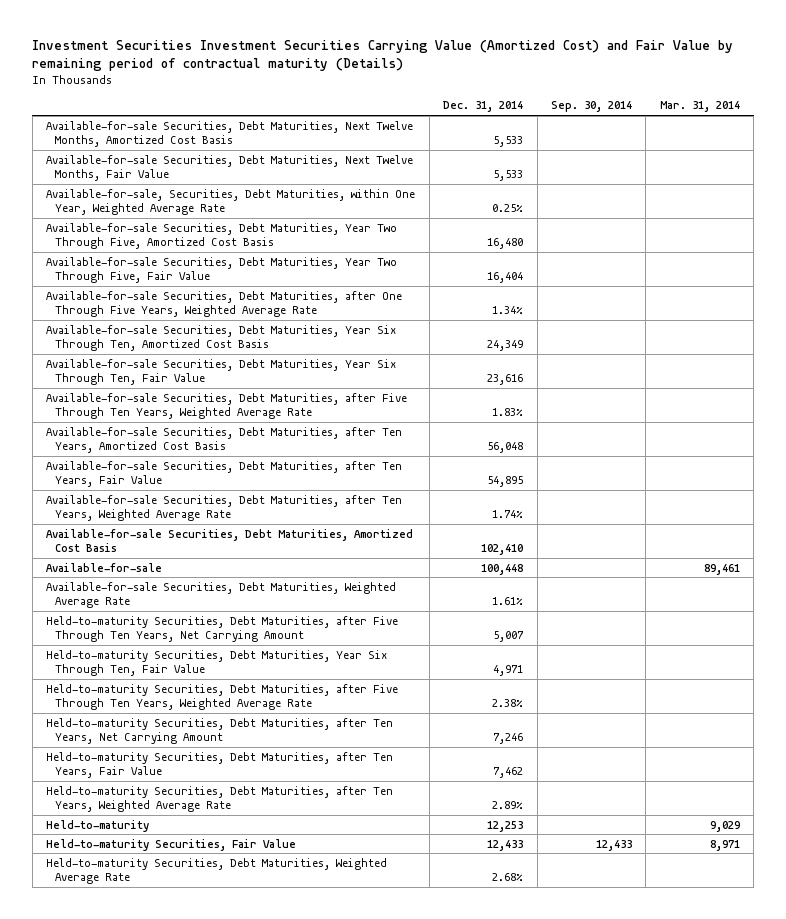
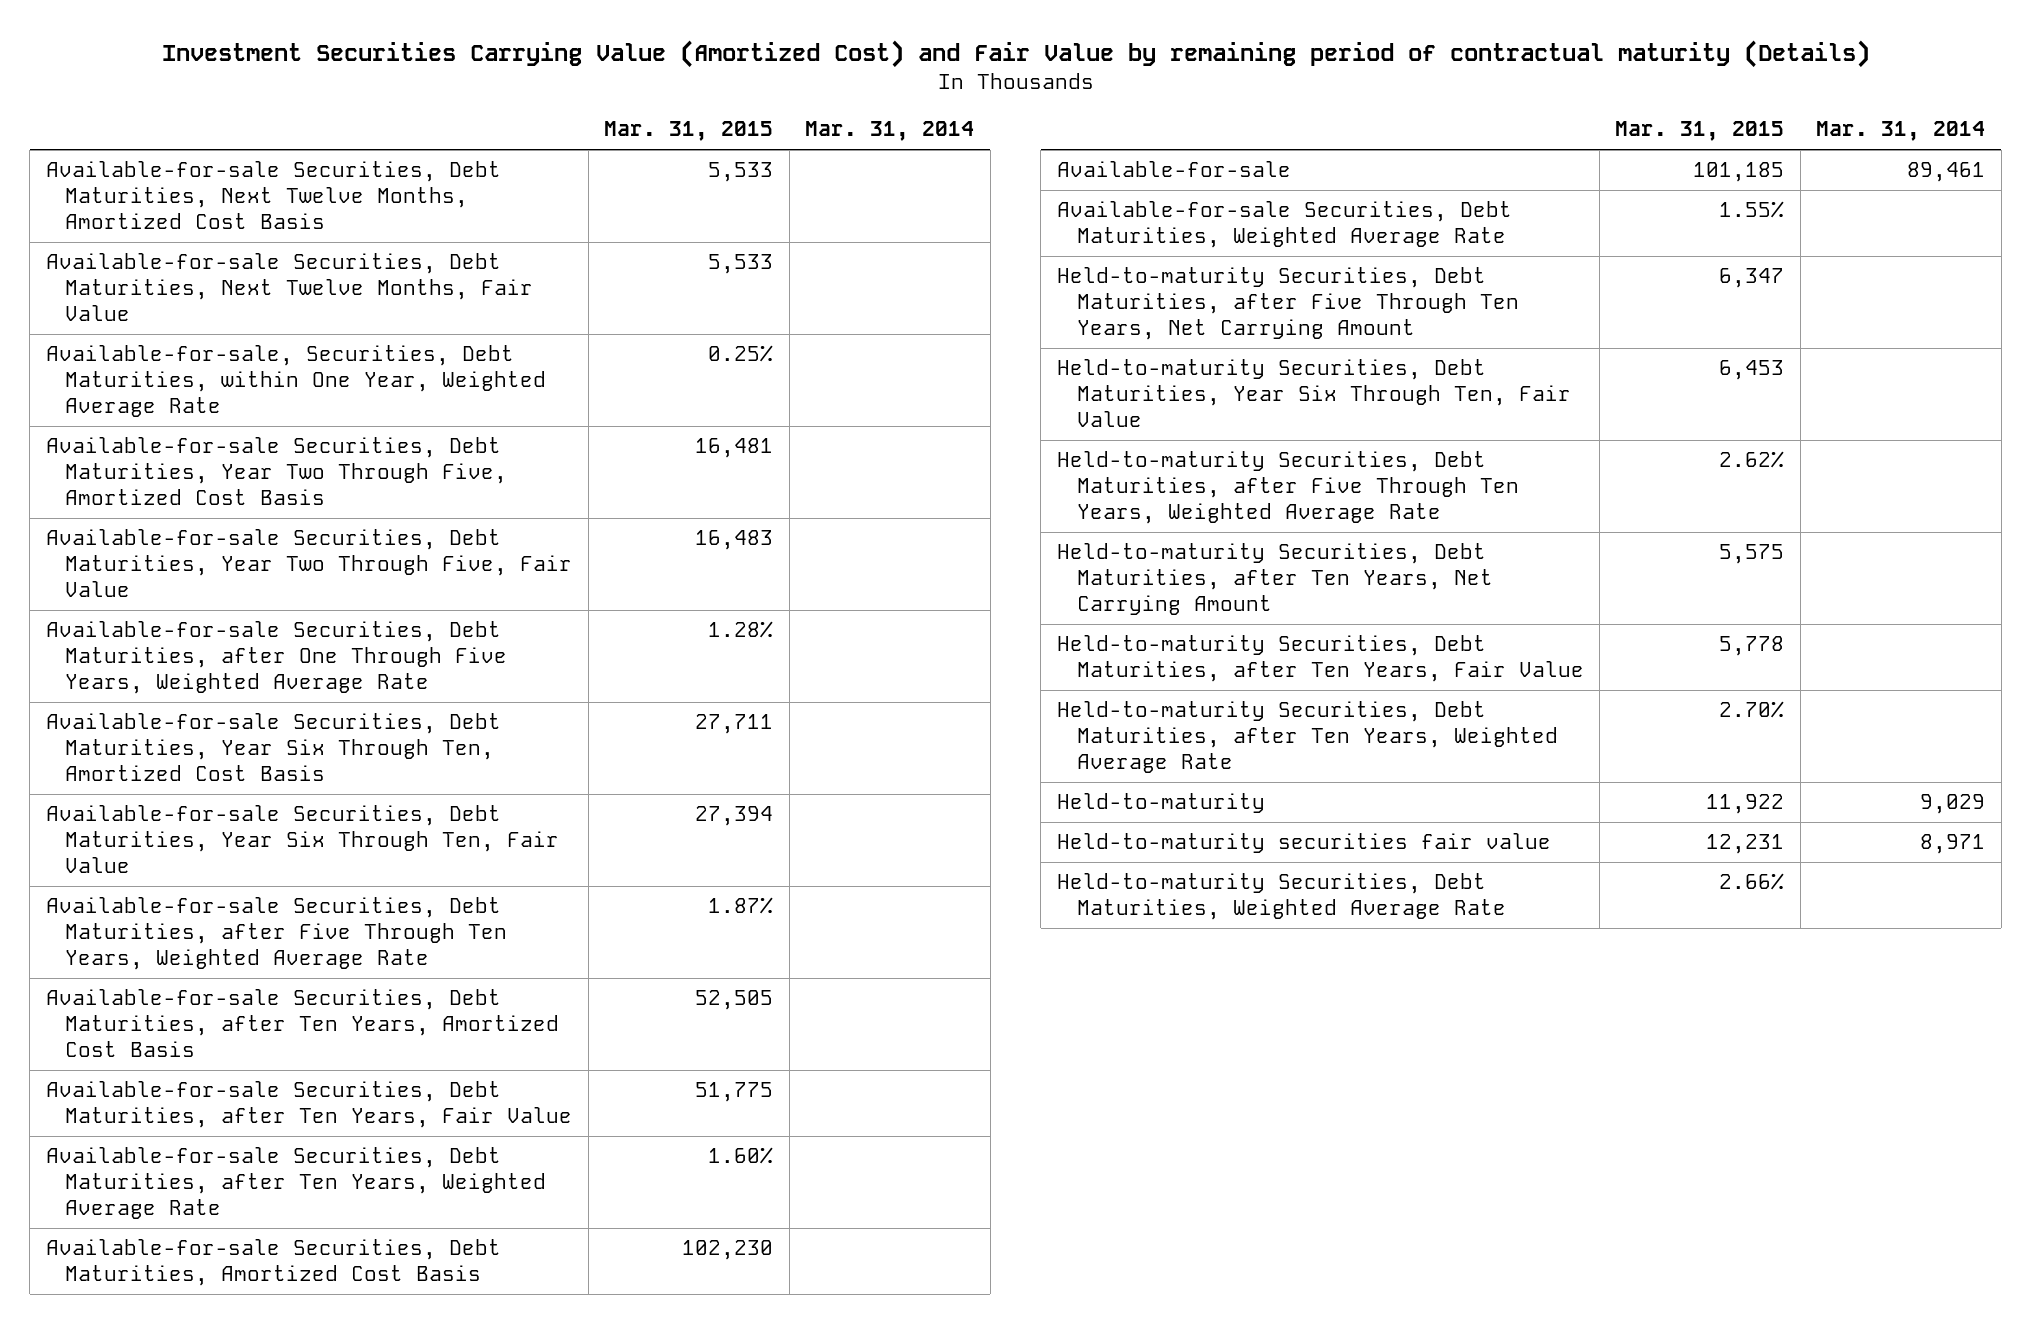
[32,40,734,72] Investment Securities Investment Securities Carrying Value (Amortized Cost) and Fair Value by remaining period of contractual maturity (Details) -> [161,40,1870,69] Investment Securities Carrying Value (Amortized Cost) and Fair Value by remaining period of contractual maturity (Details)
[443,101,524,113] Dec. 31, 2014 -> none
[551,101,633,113] Sep. 30, 2014 -> none
none -> [604,121,774,142] Mar. 31, 2015
[46,838,297,851] Held-to-maturity Securities, Fair Value -> [1056,833,1551,854] Held-to-maturity securities fair value

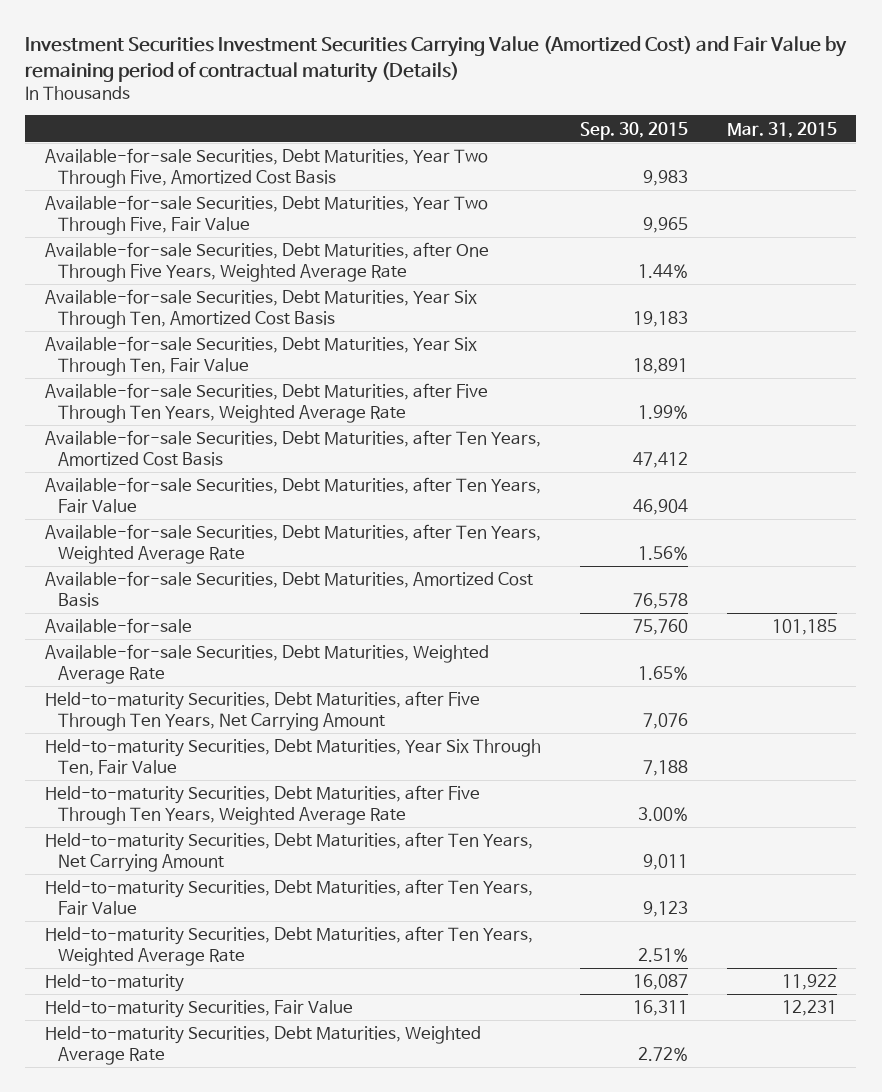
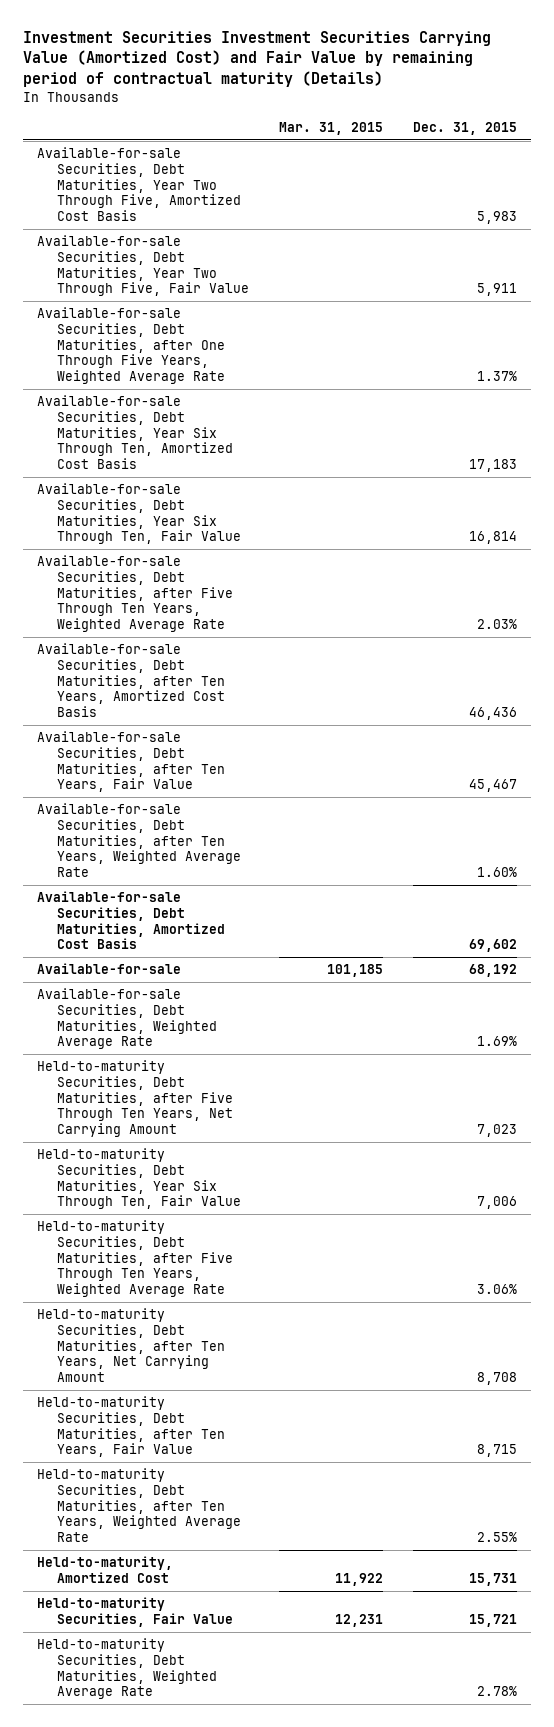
[579,121,688,140] Sep. 30, 2015 -> none
none -> [412,122,517,136] Dec. 31, 2015
[44,974,184,993] Held-to-maturity -> [37,1556,174,1583] Held-to-maturity, Amortized Cost

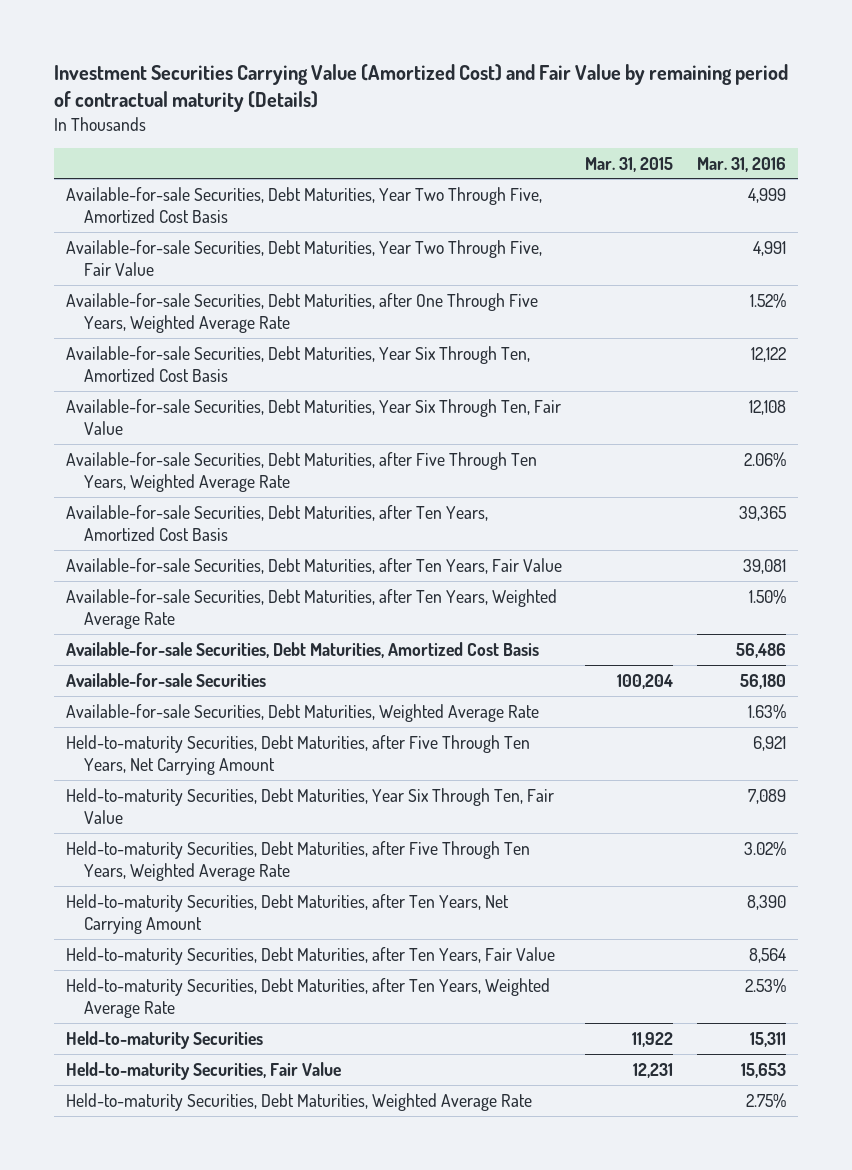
[22,30,491,87] Investment Securities Investment Securities Carrying Value (Amortized Cost) and Fair Value by remaining period of contractual maturity (Details) -> [53,64,788,113] Investment Securities Carrying Value (Amortized Cost) and Fair Value by remaining period of contractual maturity (Details)
[412,122,517,136] Dec. 31, 2015 -> none
none -> [697,156,787,172] Mar. 31, 2016
[37,963,182,975] Available-for-sale -> [65,672,266,687] Available-for-sale Securities
[326,964,383,978] 101,185 -> [617,673,674,689] 100,204
[37,1556,174,1583] Held-to-maturity, Amortized Cost -> [65,1030,263,1049] Held-to-maturity Securities

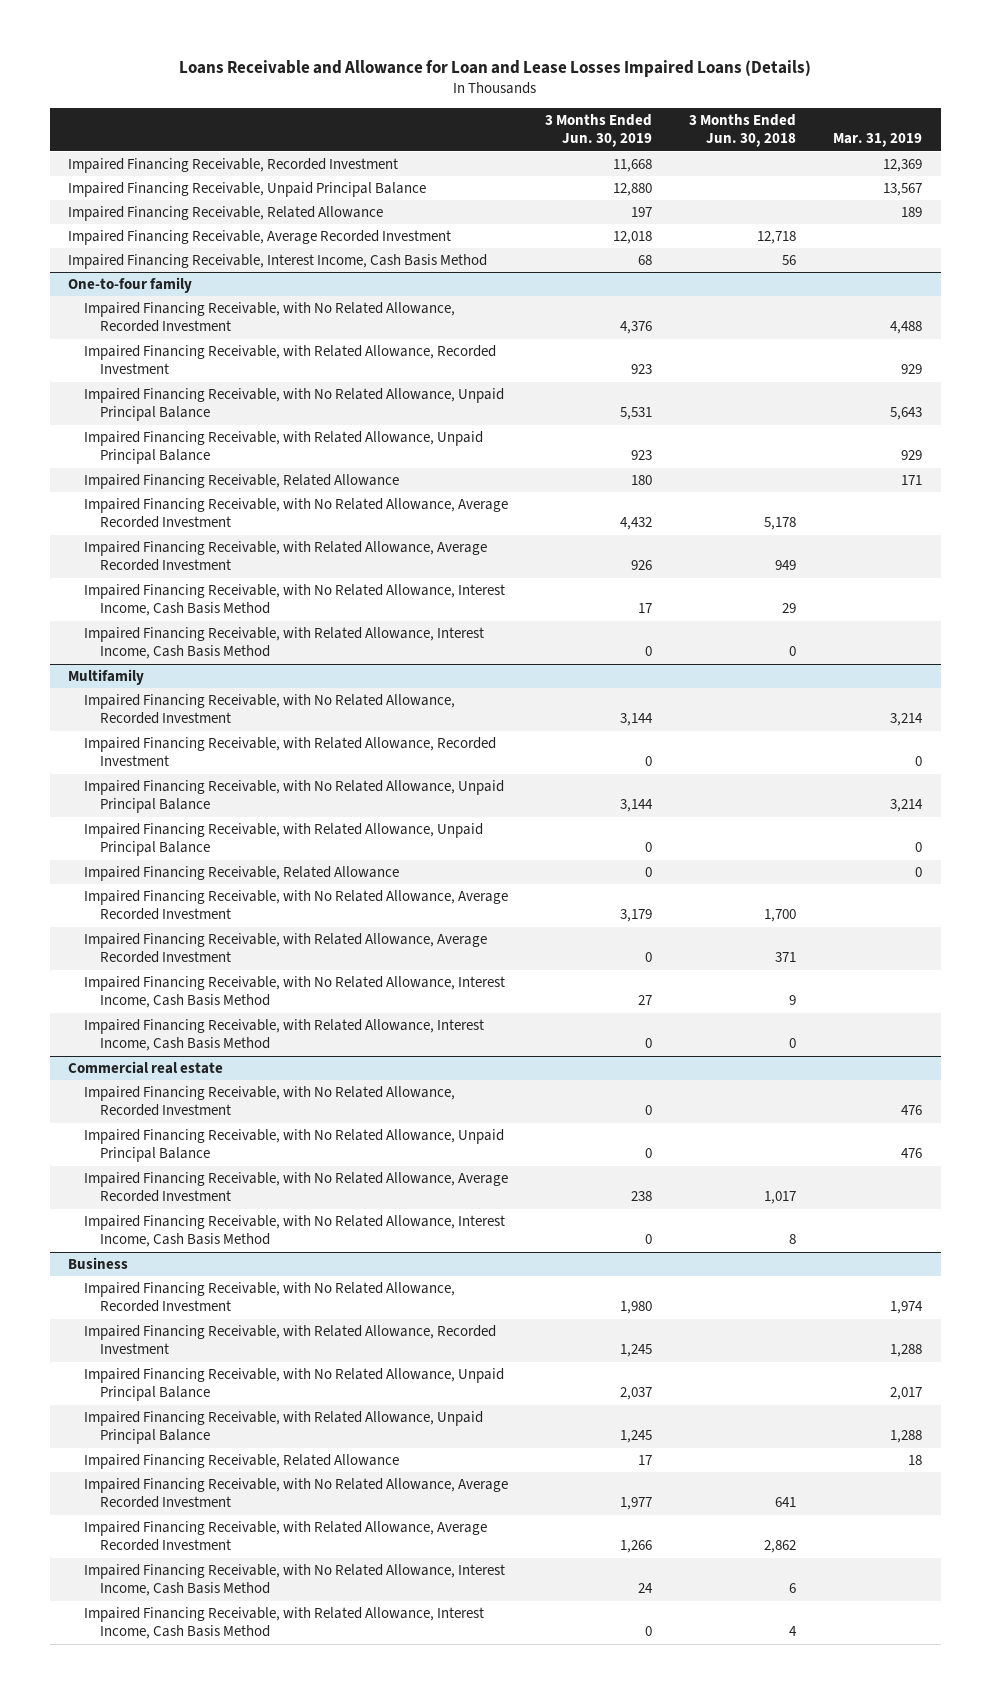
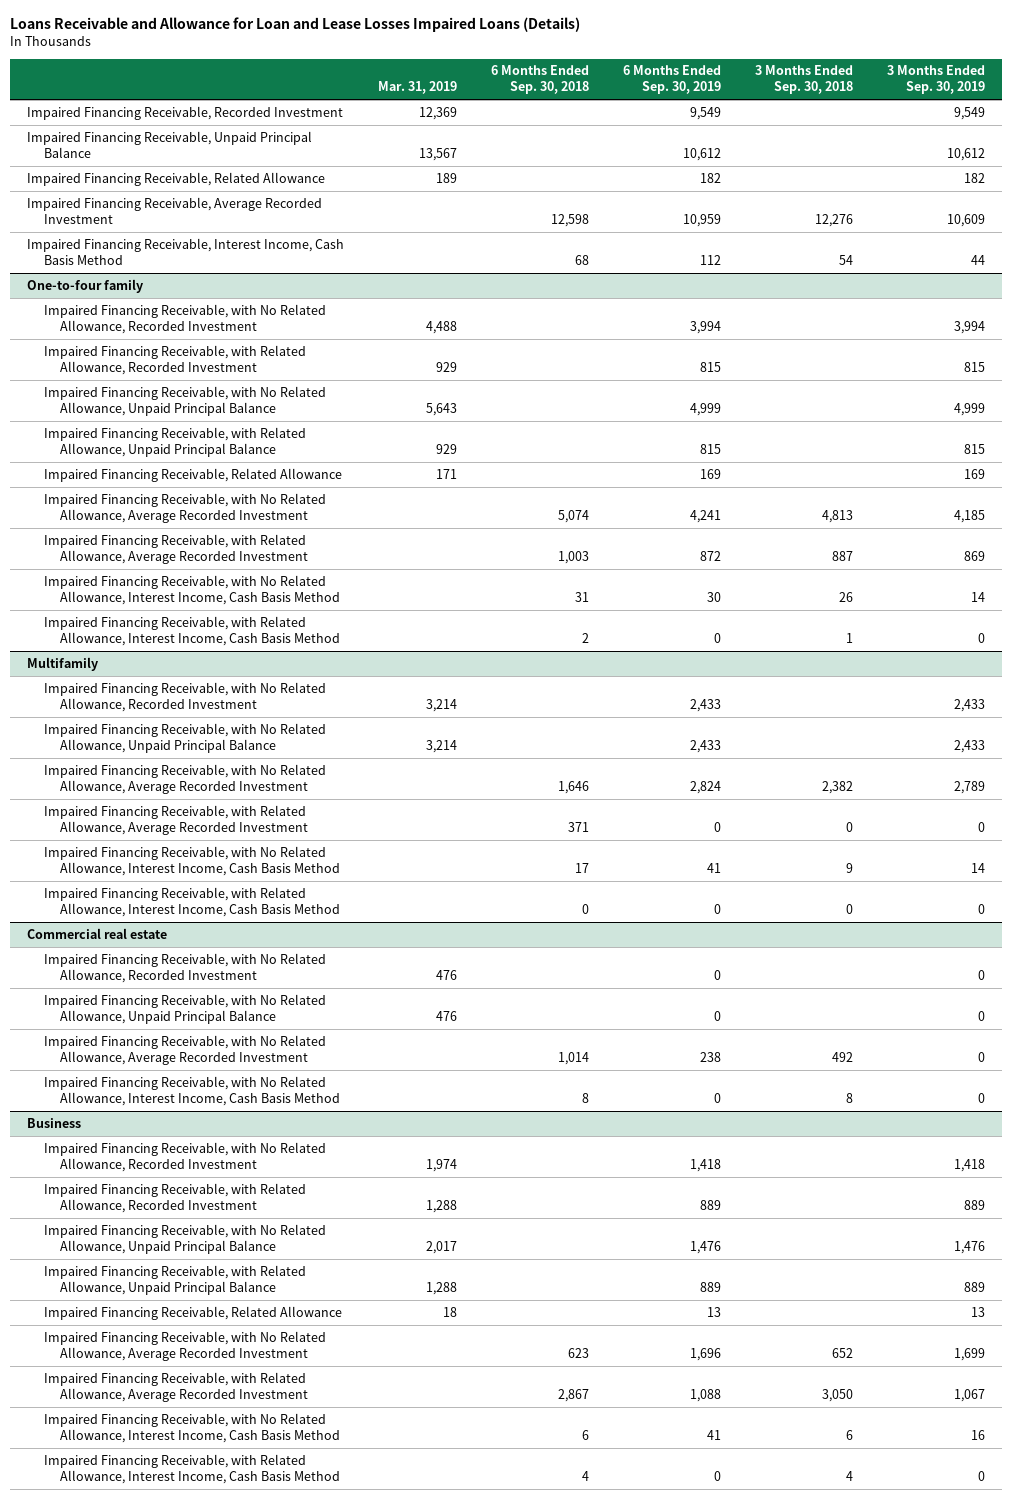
[545,114,653,148] 3 Months Ended Jun. 30, 2019 -> none
[689,114,797,148] 3 Months Ended Jun. 30, 2018 -> none
none -> [491,65,590,95] 6 Months Ended Sep. 30, 2018
none -> [623,65,722,95] 6 Months Ended Sep. 30, 2019
none -> [755,65,854,95] 3 Months Ended Sep. 30, 2018
none -> [886,65,985,95] 3 Months Ended Sep. 30, 2019
[84,737,497,767] Impaired Financing Receivable, with Related Allowance, Recorded Investment -> none
[84,823,484,857] Impaired Financing Receivable, with Related Allowance, Unpaid Principal Balance -> none
[84,866,400,882] Impaired Financing Receivable, Related Allowance -> none

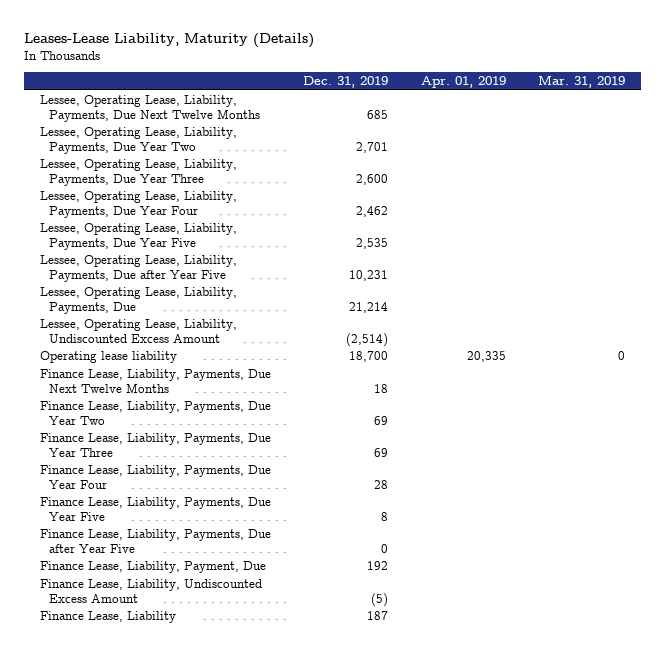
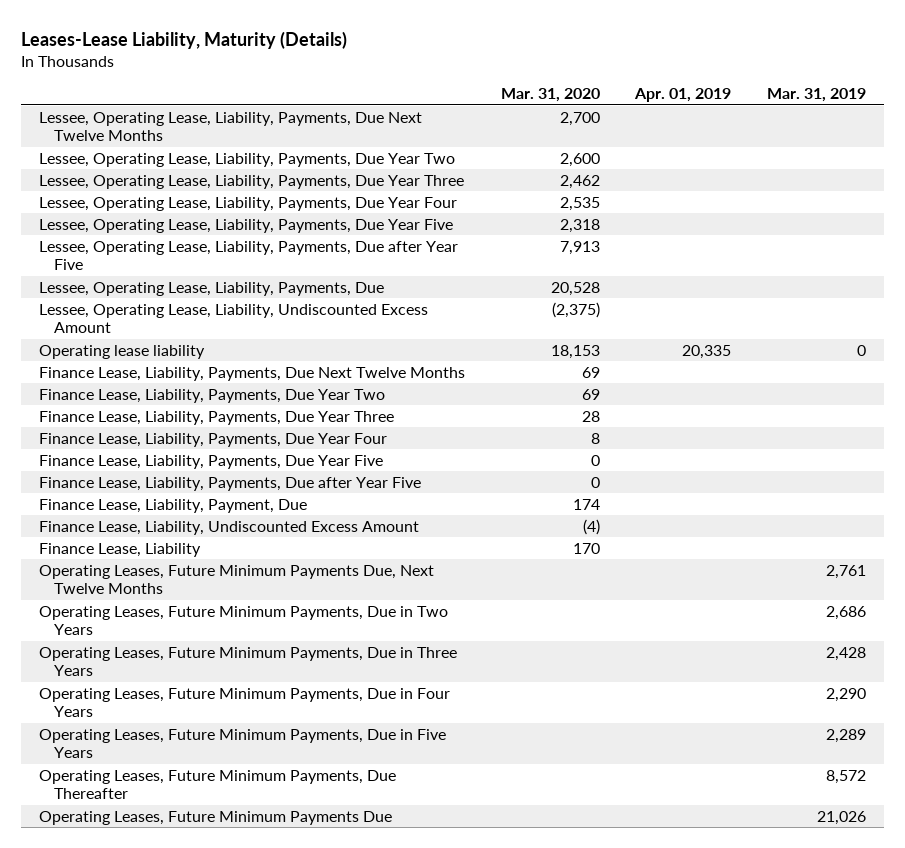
[303,75,389,88] Dec. 31, 2019 -> none
none -> [500,87,600,102] Mar. 31, 2020
none -> [39,564,435,594] Operating Leases, Future Minimum Payments Due, Next Twelve Months
none -> [39,605,449,635] Operating Leases, Future Minimum Payments, Due in Two Years
none -> [39,646,458,676] Operating Leases, Future Minimum Payments, Due in Three Years
none -> [39,687,451,717] Operating Leases, Future Minimum Payments, Due in Four Years
none -> [39,728,447,758] Operating Leases, Future Minimum Payments, Due in Five Years
none -> [39,769,397,799] Operating Leases, Future Minimum Payments, Due Thereafter
none -> [39,810,393,825] Operating Leases, Future Minimum Payments Due

